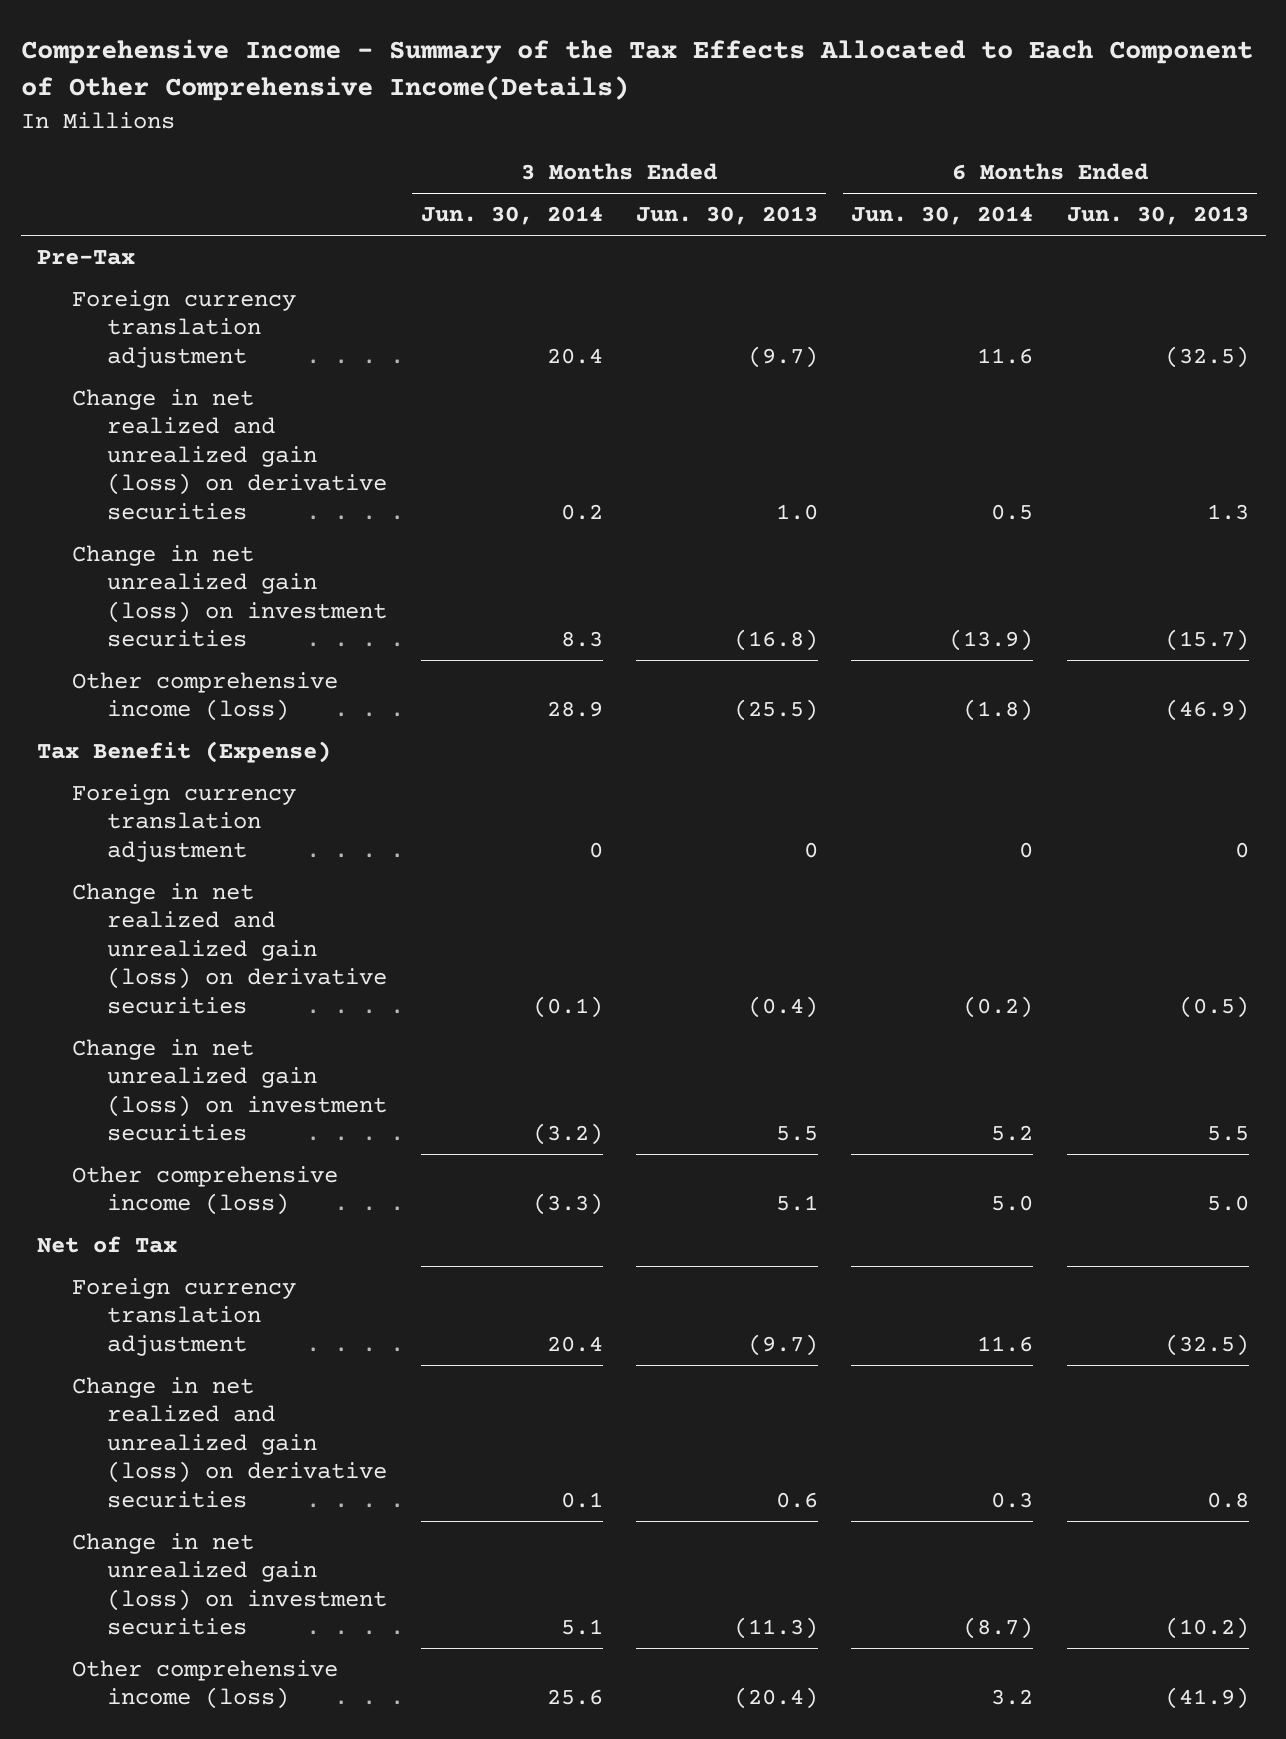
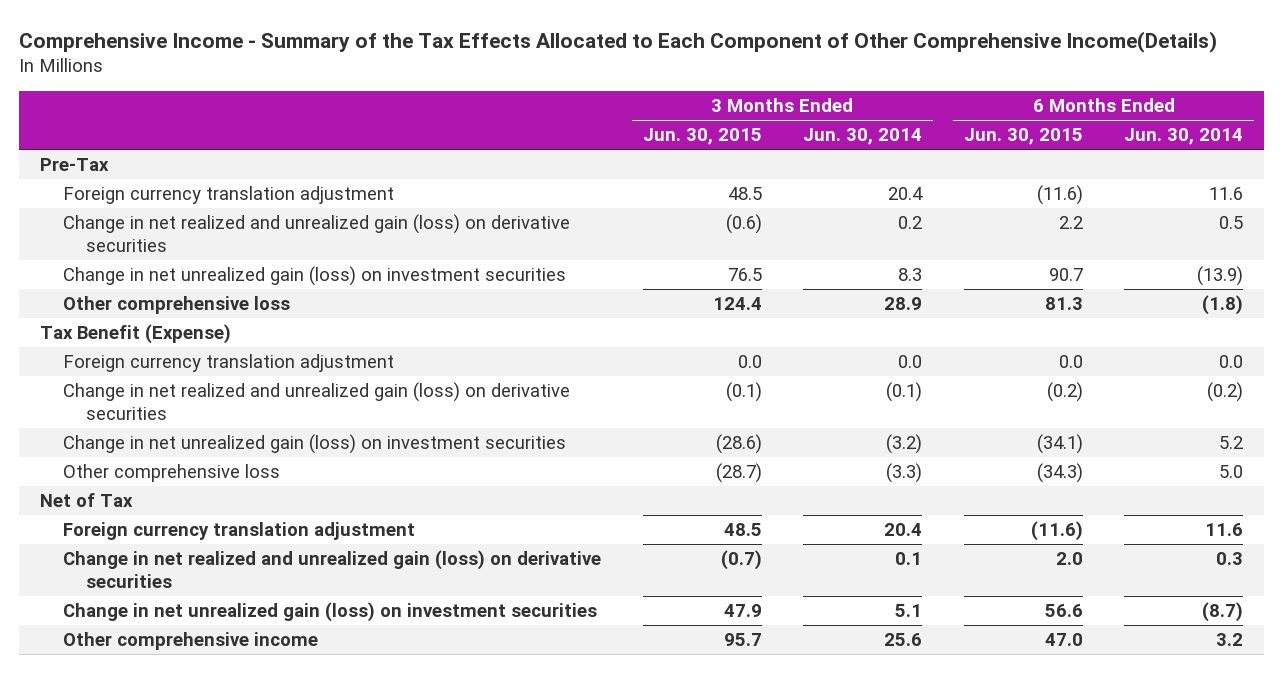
[636,206,819,226] Jun. 30, 2013 -> none
[1066,206,1249,226] Jun. 30, 2013 -> none
none -> [642,128,762,146] Jun. 30, 2015
none -> [963,128,1083,146] Jun. 30, 2015
[72,671,339,722] Other comprehensive income (loss) -> [63,296,291,315] Other comprehensive loss
[588,841,603,858] 0 -> [898,355,923,369] 0.0
[1019,841,1034,858] 0 -> [1219,355,1244,369] 0.0
[72,1165,339,1216] Other comprehensive income (loss) -> [63,464,281,483] Other comprehensive loss
[72,1659,339,1710] Other comprehensive income (loss) -> [63,632,319,651] Other comprehensive income

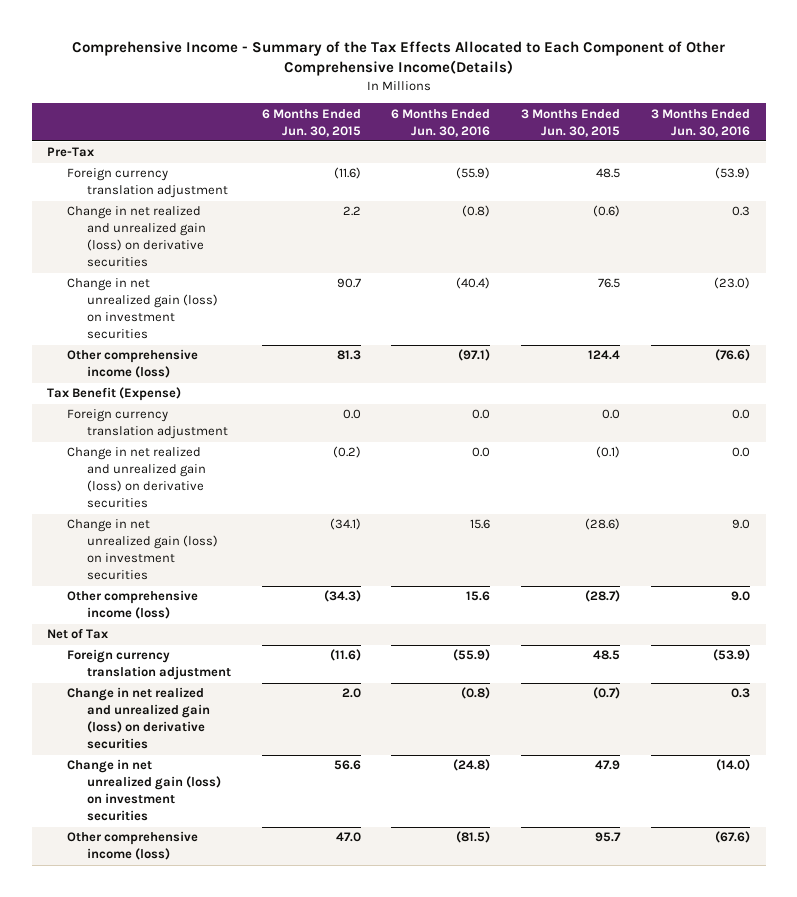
[803,128,923,146] Jun. 30, 2014 -> none
[1124,128,1244,146] Jun. 30, 2014 -> none
none -> [391,108,491,137] 6 Months Ended Jun. 30, 2016
none -> [651,108,751,137] 3 Months Ended Jun. 30, 2016
[63,296,291,315] Other comprehensive loss -> [66,349,198,379] Other comprehensive income (loss)
[63,464,281,483] Other comprehensive loss -> [66,590,198,620] Other comprehensive income (loss)
[63,632,319,651] Other comprehensive income -> [66,831,198,861] Other comprehensive income (loss)

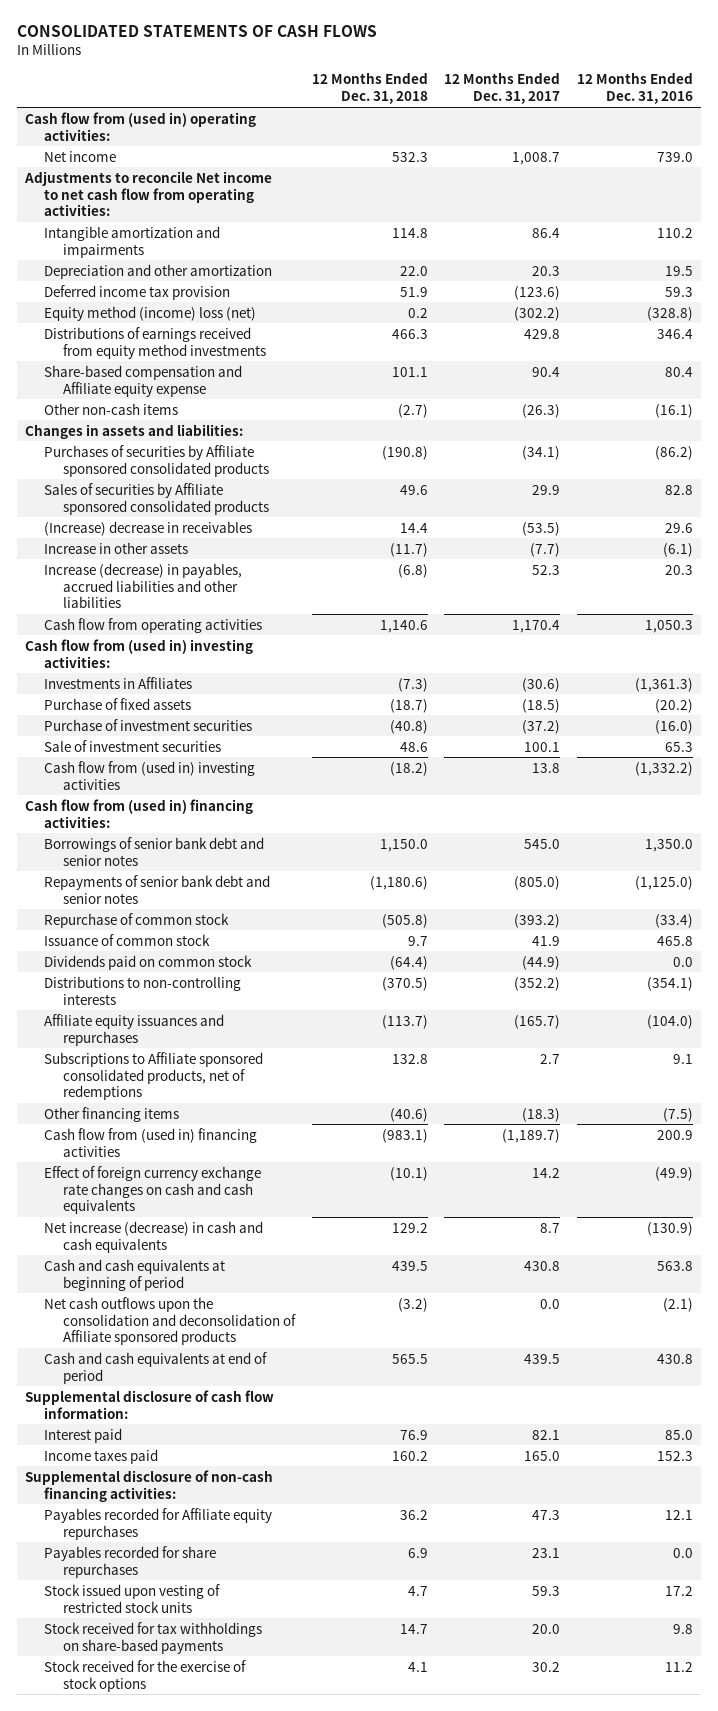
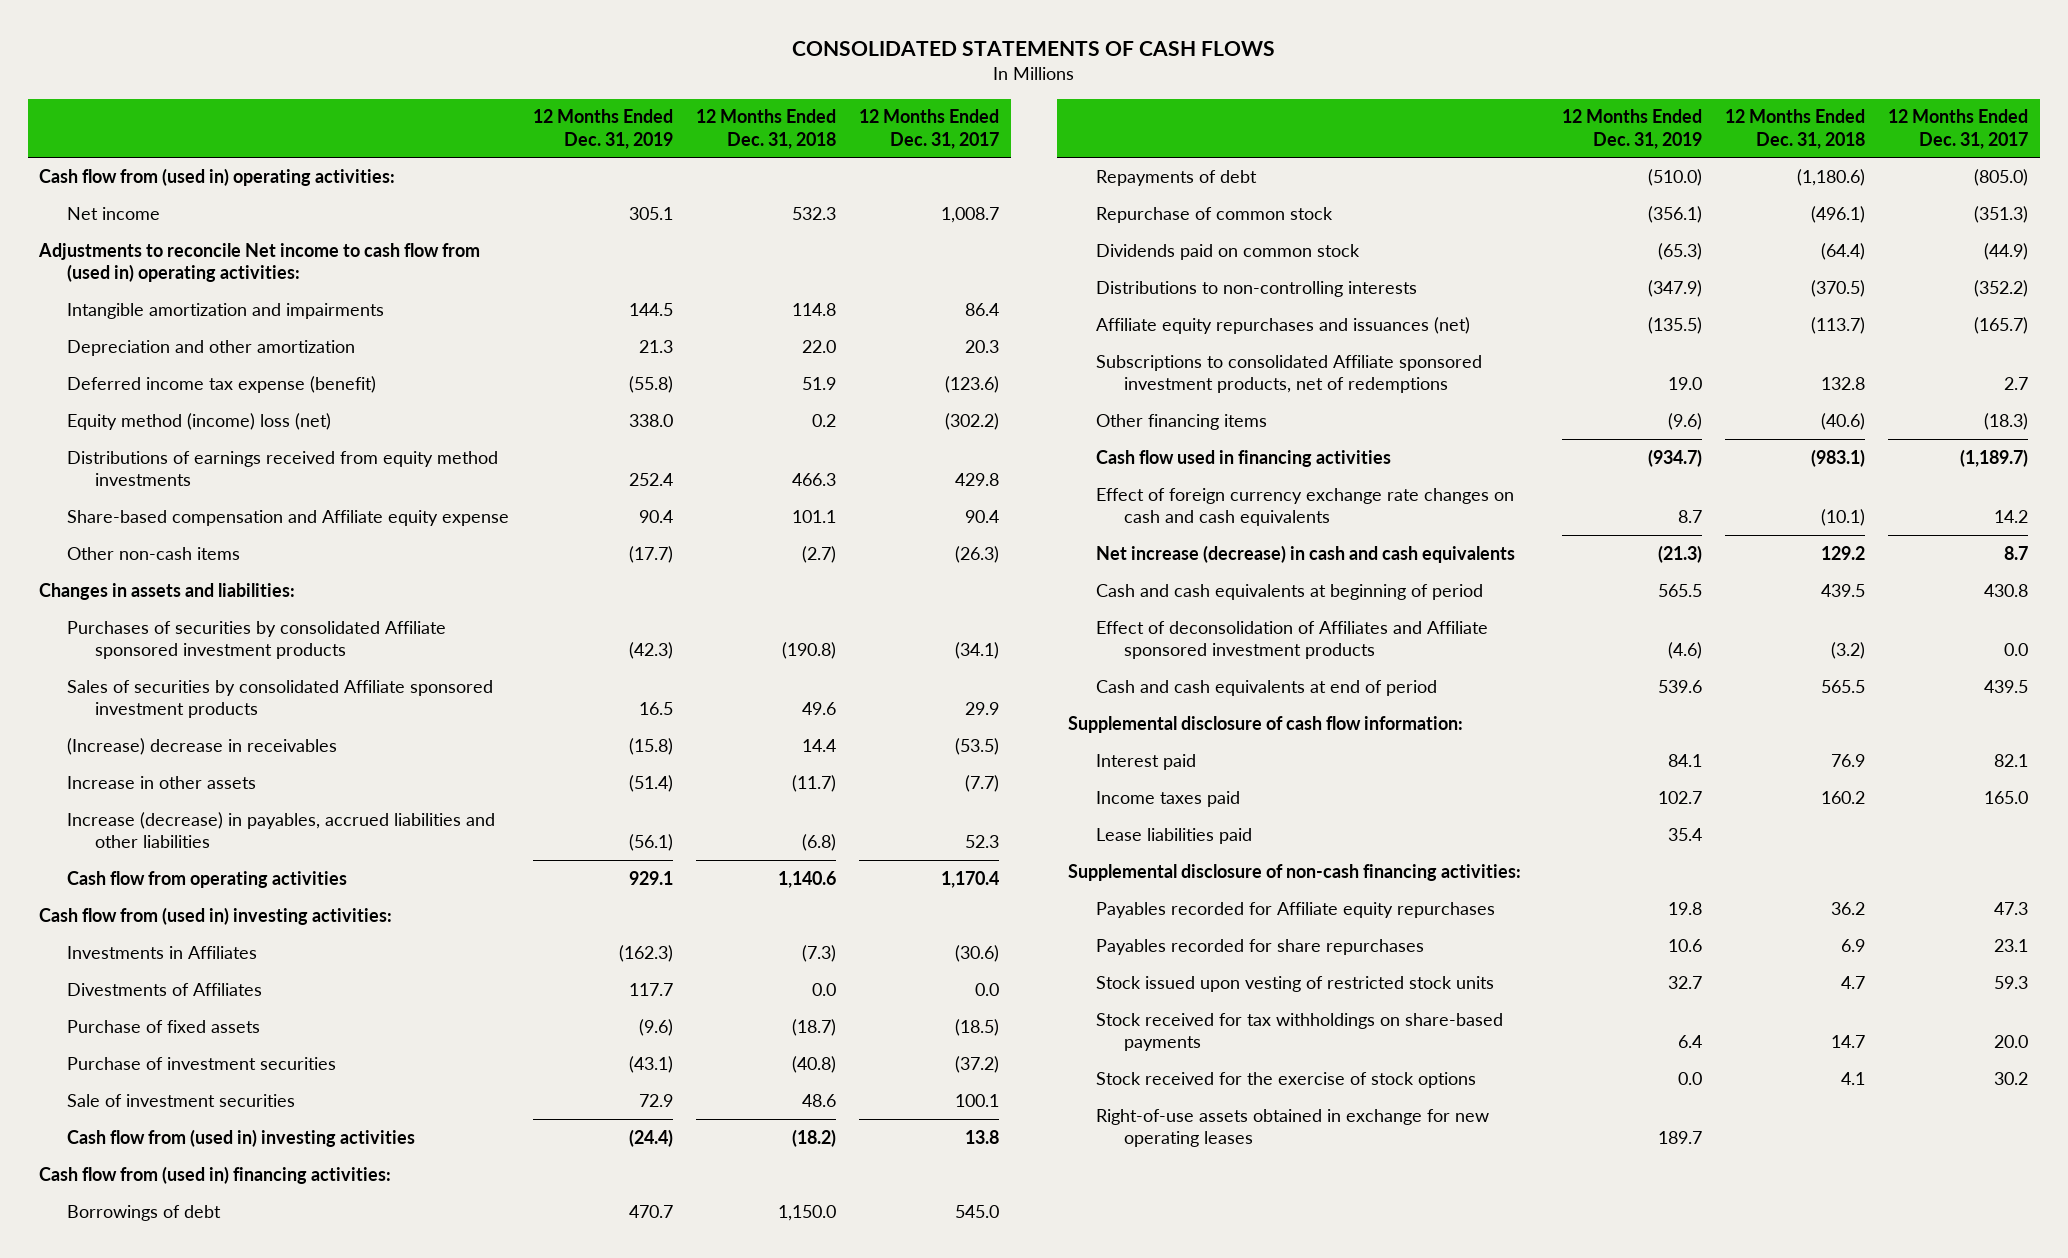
[576,72,693,105] 12 Months Ended Dec. 31, 2016 -> none
none -> [532,109,673,149] 12 Months Ended Dec. 31, 2019
[24,170,273,217] Adjustments to reconcile Net income to net cash flow from operating activities: -> [38,242,481,282] Adjustments to reconcile Net income to cash flow from (used in) operating activities:
[44,284,231,300] Deferred income tax provision -> [67,375,377,393] Deferred income tax expense (benefit)
[44,444,270,477] Purchases of securities by Affiliate sponsored consolidated products -> [67,620,447,659] Purchases of securities by consolidated Affiliate sponsored investment products
[44,482,270,515] Sales of securities by Affiliate sponsored consolidated products -> [67,679,494,718] Sales of securities by consolidated Affiliate sponsored investment products
none -> [67,982,263,996] Divestments of Affiliates
[44,933,211,946] Issuance of common stock -> none
[44,836,265,866] Borrowings of senior bank debt and senior notes -> [67,1204,222,1221] Borrowings of debt
[44,874,271,904] Repayments of senior bank debt and senior notes -> [1096,169,1258,186] Repayments of debt
[381,913,428,928] (505.8) -> [1810,205,1865,223] (496.1)
[514,913,561,928] (393.2) -> [1974,205,2029,223] (351.3)
[44,1013,225,1046] Affiliate equity issuances and repurchases -> [1096,316,1471,334] Affiliate equity repurchases and issuances (net)
[44,1051,264,1101] Subscriptions to Affiliate sponsored consolidated products, net of redemptions -> [1096,354,1483,393] Subscriptions to consolidated Affiliate sponsored investment products, net of redemptions
[44,1127,258,1157] Cash flow from (used in) financing activities -> [1096,449,1392,467] Cash flow used in financing activities
[44,1296,297,1346] Net cash outflows upon the consolidation and deconsolidation of Affiliate sponsored products -> [1096,620,1489,659] Effect of deconsolidation of Affiliates and Affiliate sponsored investment products
none -> [1096,827,1253,844] Lease liabilities paid
none -> [1096,1108,1490,1147] Right-of-use assets obtained in exchange for new operating leases

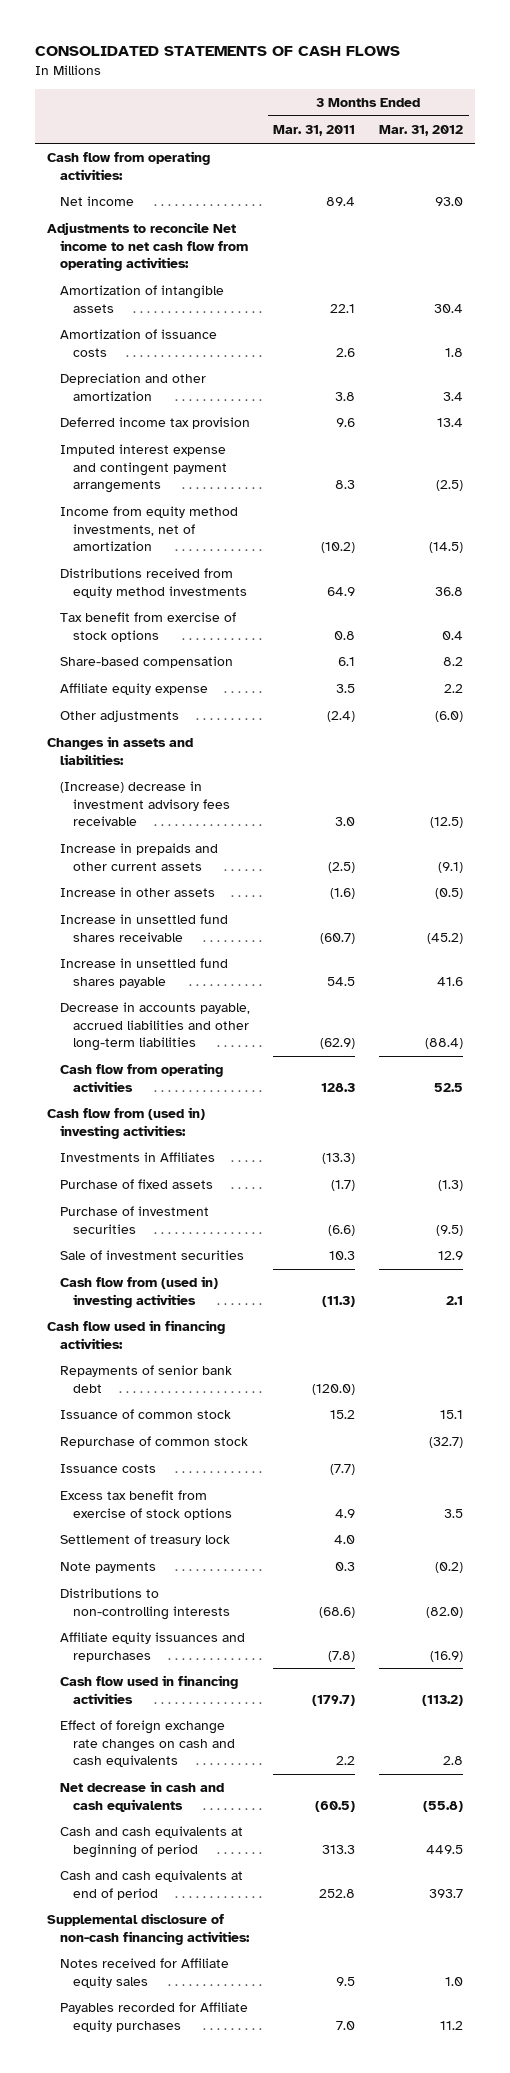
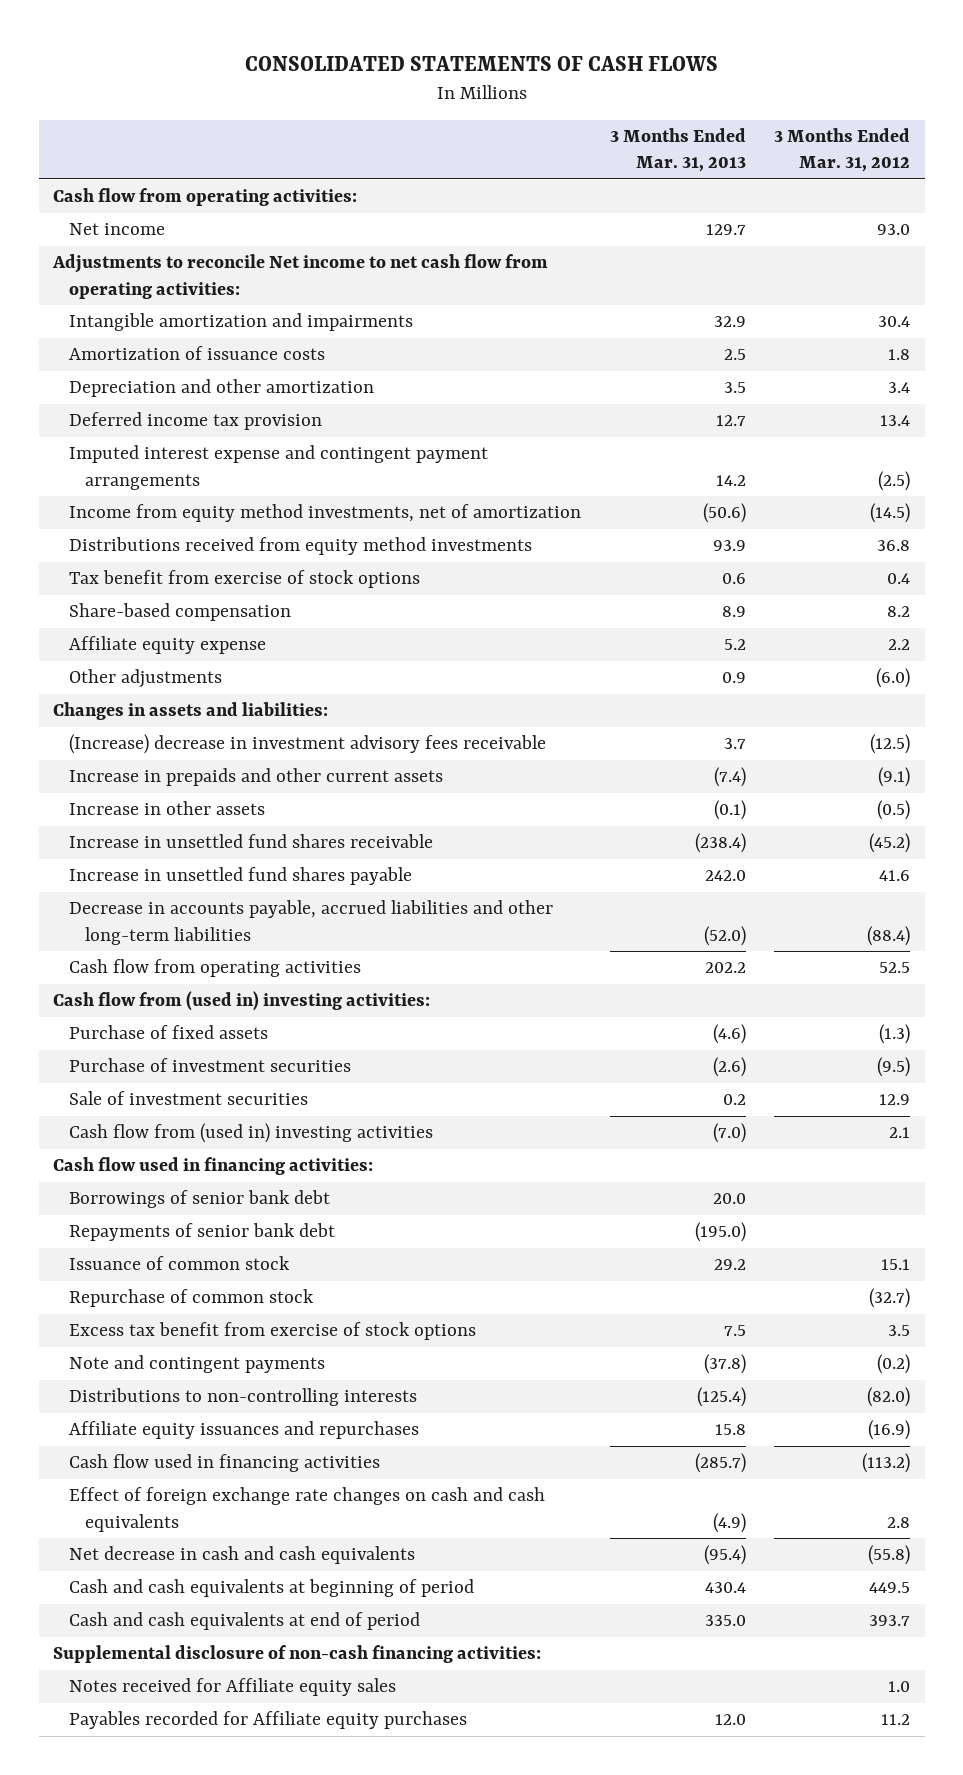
[273,125,356,137] Mar. 31, 2011 -> none
none -> [609,128,746,173] 3 Months Ended Mar. 31, 2013
[59,285,224,313] Amortization of intangible assets -> [68,313,413,332] Intangible amortization and impairments
[59,1152,215,1163] Investments in Affiliates -> none
none -> [68,1190,330,1209] Borrowings of senior bank debt
[59,1464,156,1474] Issuance costs -> none
[59,1534,230,1547] Settlement of treasury lock -> none
[59,1562,156,1574] Note payments -> [68,1355,325,1374] Note and contingent payments

